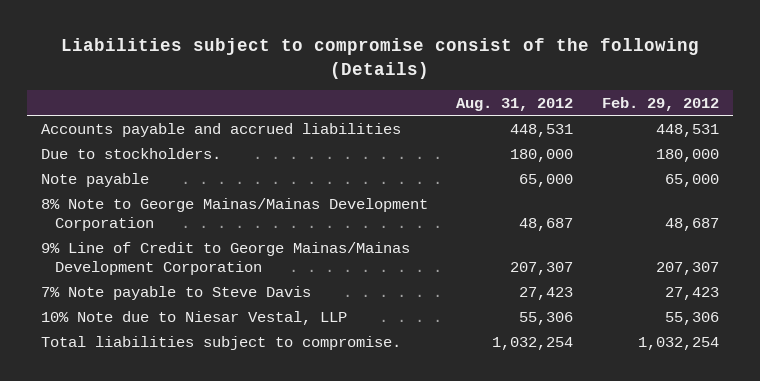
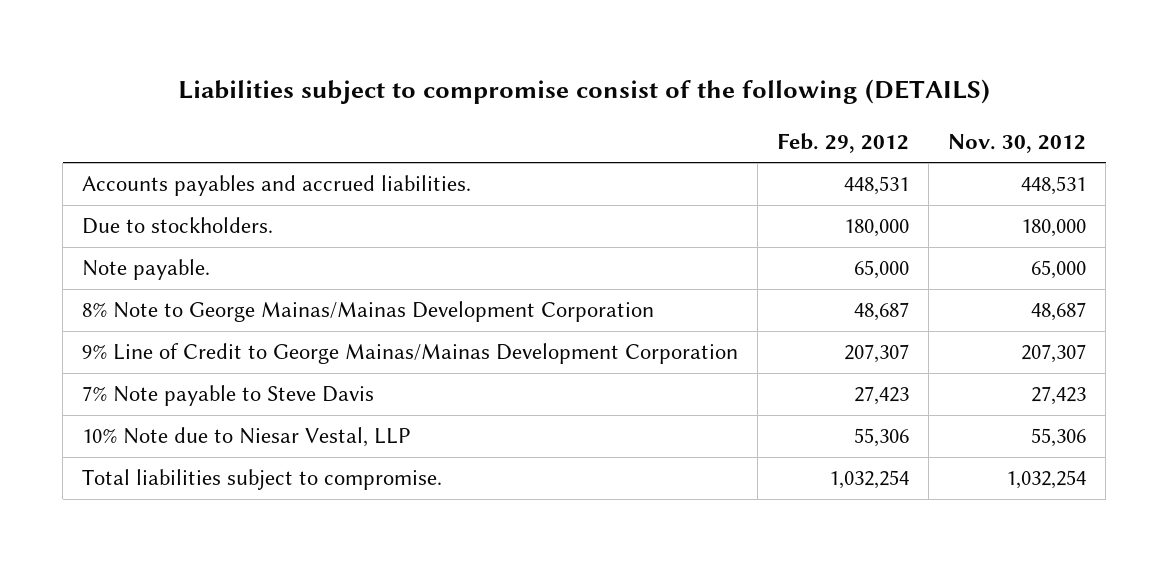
[60,38,699,79] Liabilities subject to compromise consist of the following (Details) -> [178,78,991,104] Liabilities subject to compromise consist of the following (DETAILS)
[456,97,574,111] Aug. 31, 2012 -> none
none -> [948,133,1087,153] Nov. 30, 2012
[41,122,402,137] Accounts payable and accrued liabilities -> [82,175,472,197] Accounts payables and accrued liabilities.
[41,172,150,187] Note payable -> [82,259,211,281] Note payable.

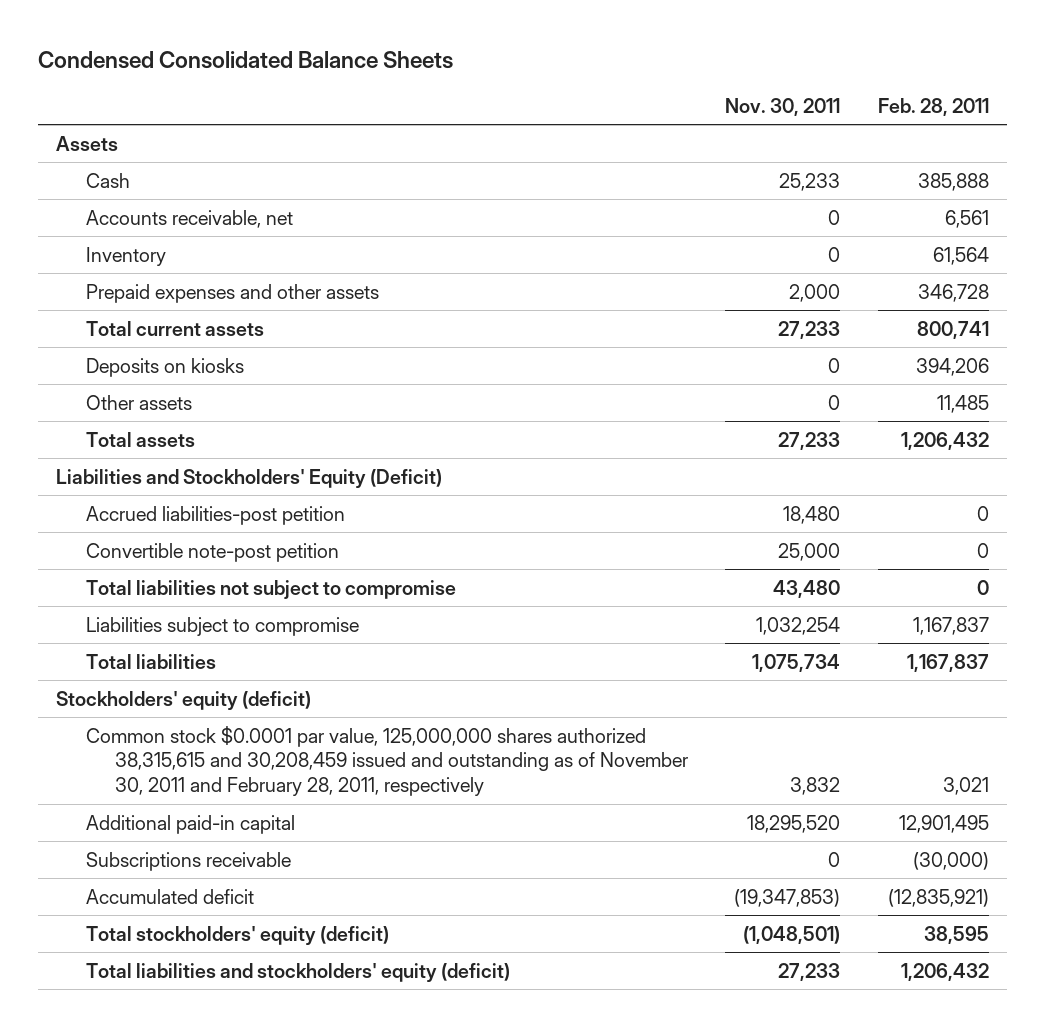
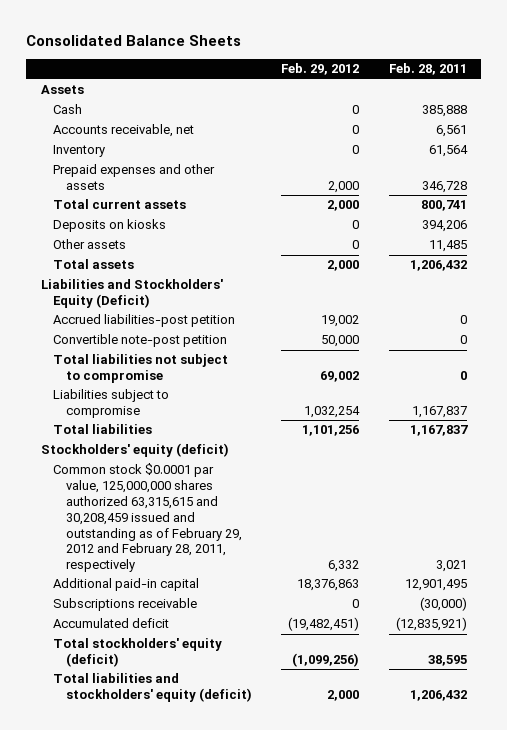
[37,50,453,69] Condensed Consolidated Balance Sheets -> [26,35,242,47] Consolidated Balance Sheets
[725,97,841,116] Nov. 30, 2011 -> none
none -> [281,63,360,76] Feb. 29, 2012
[85,725,689,797] Common stock $0.0001 par value, 125,000,000 shares authorized 38,315,615 and 30,208,459 issued and outstanding as of November 30, 2011 and February 28, 2011, respectively -> [53,463,242,573] Common stock $0.0001 par value, 125,000,000 shares authorized 63,315,615 and 30,208,459 issued and outstanding as of February 29, 2012 and February 28, 2011, respectively

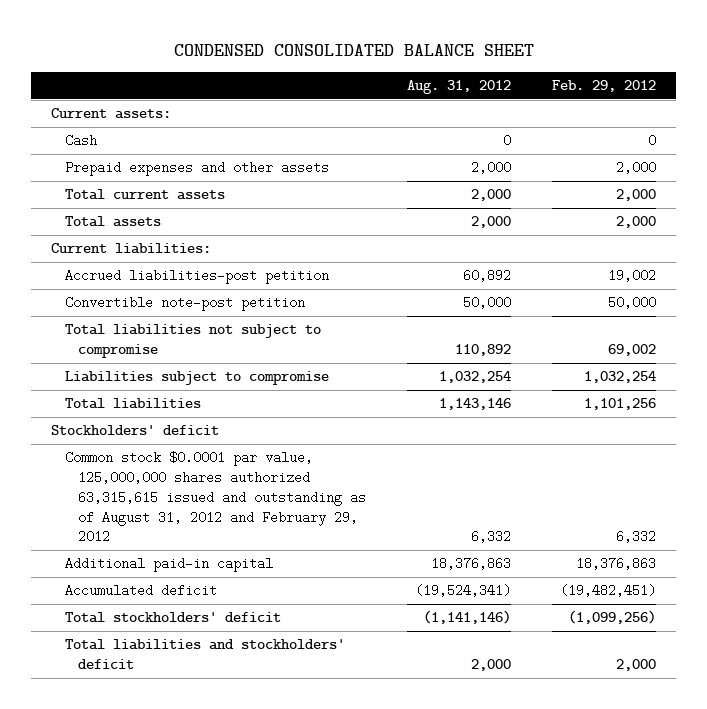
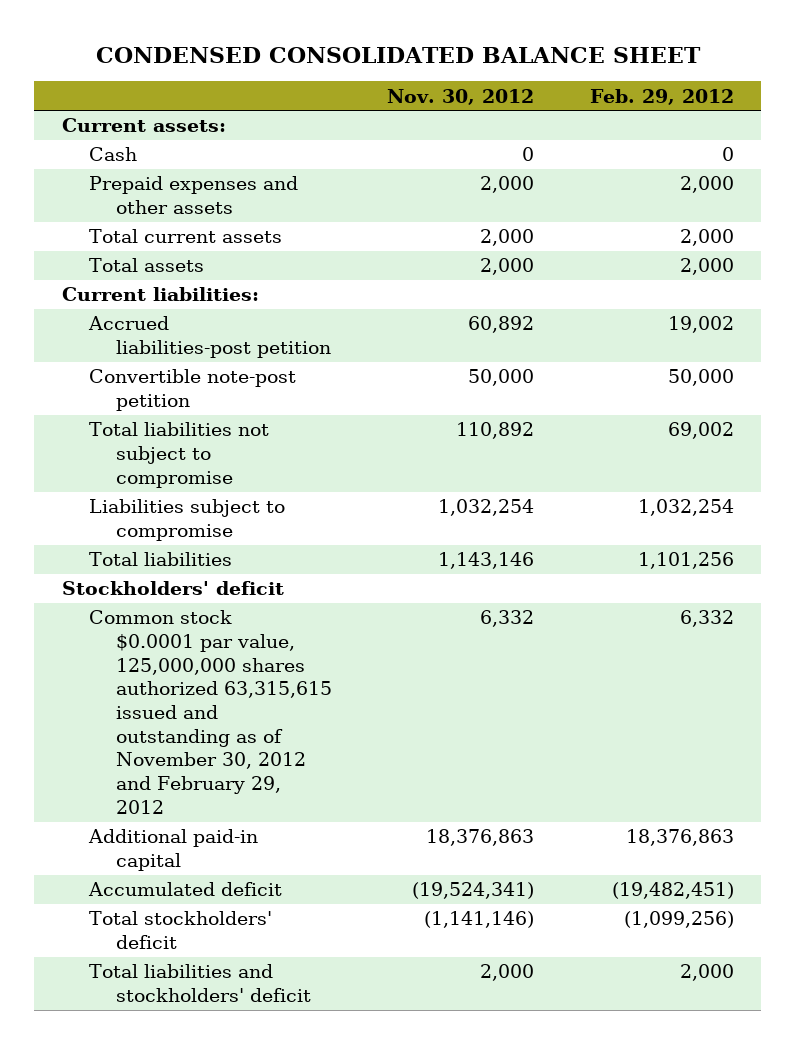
[407,80,512,95] Aug. 31, 2012 -> none
none -> [387,88,535,105] Nov. 30, 2012
[64,451,367,544] Common stock $0.0001 par value, 125,000,000 shares authorized 63,315,615 issued and outstanding as of August 31, 2012 and February 29, 2012 -> [88,610,332,814] Common stock $0.0001 par value, 125,000,000 shares authorized 63,315,615 issued and outstanding as of November 30, 2012 and February 29, 2012

